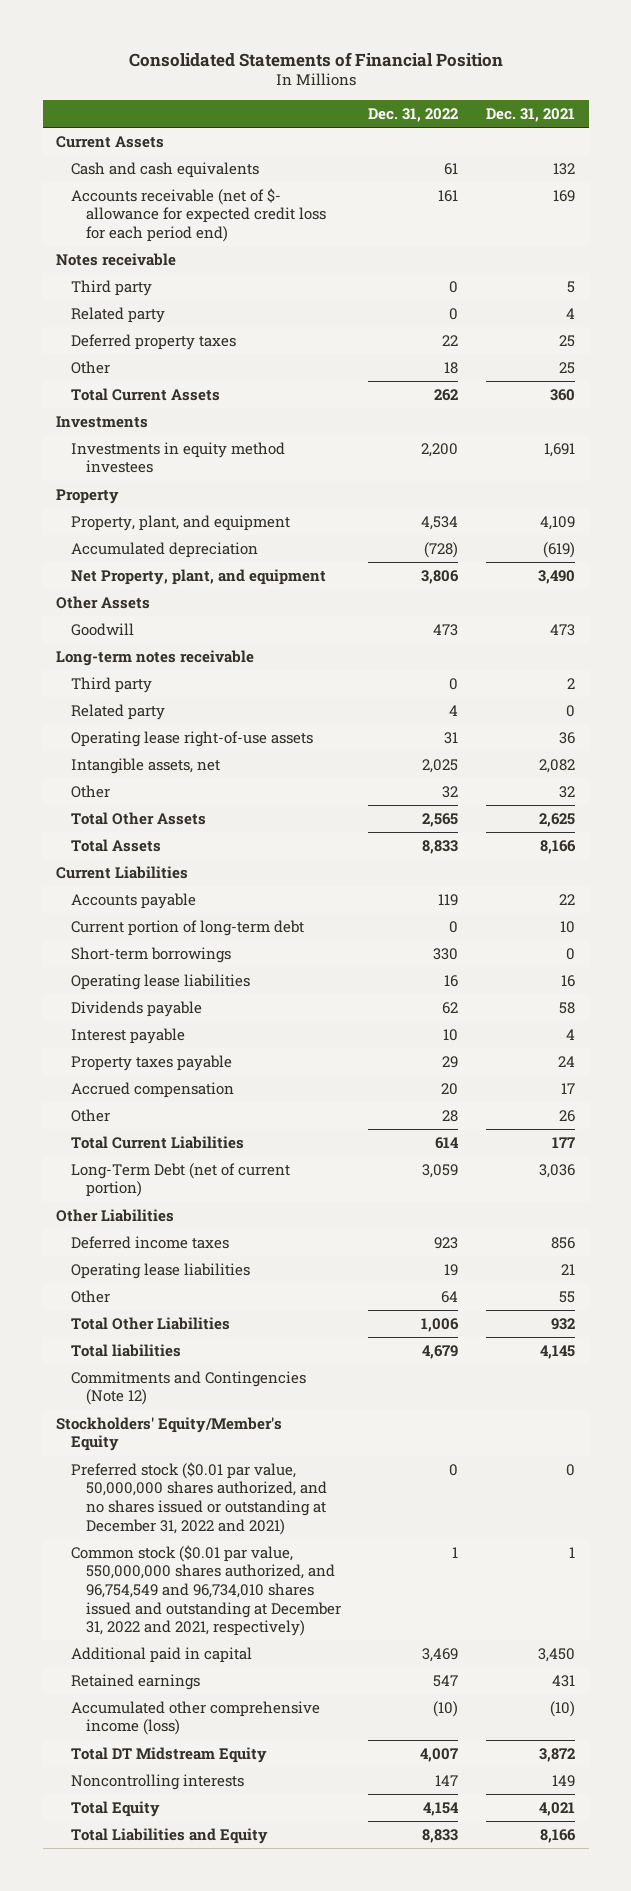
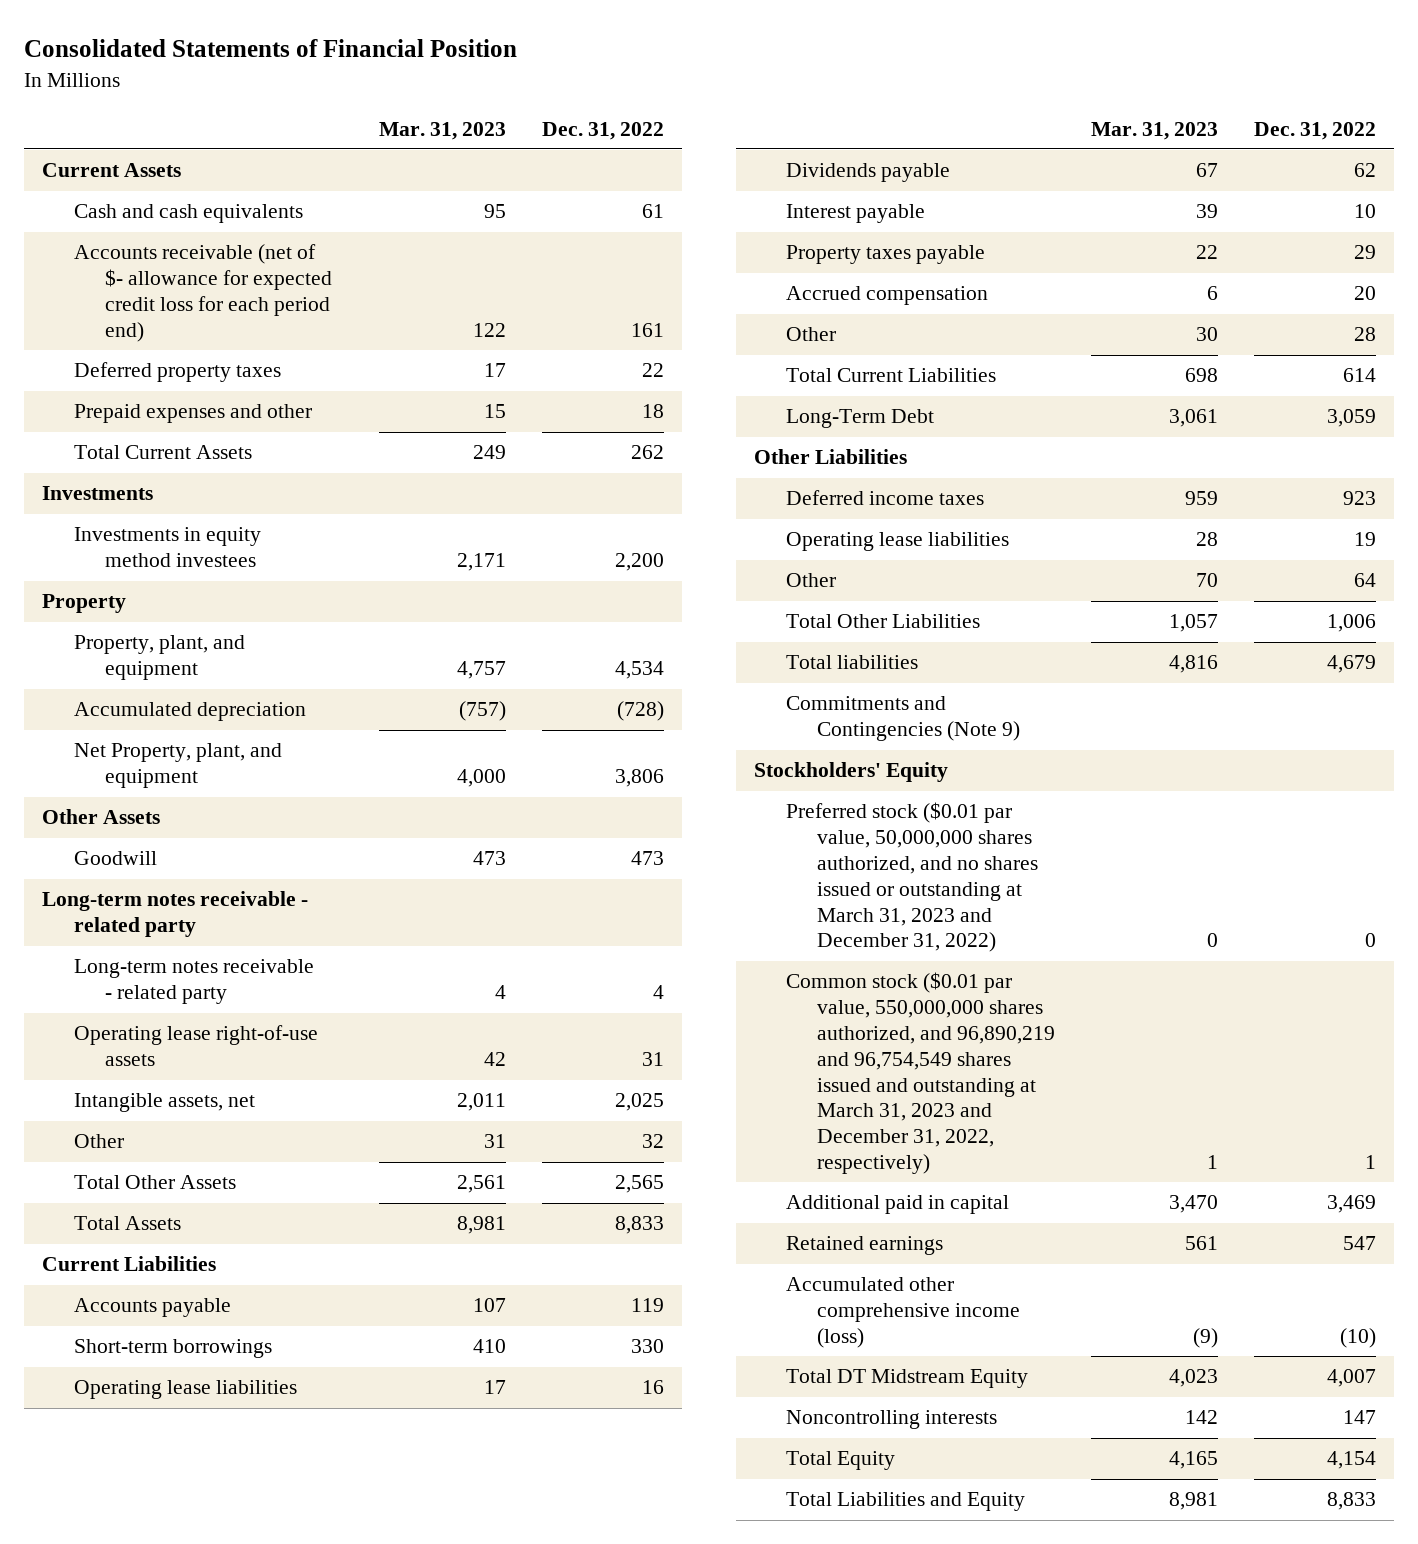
[485,108,575,123] Dec. 31, 2021 -> none
none -> [379,121,507,140] Mar. 31, 2023
[56,252,177,266] Notes receivable -> none
[71,279,153,296] Third party -> none
[71,306,166,323] Related party -> none
[71,360,111,374] Other -> none
none -> [73,404,312,424] Prepaid expenses and other
[71,676,153,693] Third party -> none
[56,649,255,666] Long-term notes receivable -> [42,891,309,938] Long-term notes receivable - related party
[71,703,166,720] Related party -> [73,959,314,1005] Long-term notes receivable - related party
[71,919,305,936] Current portion of long-term debt -> none
[71,1162,291,1198] Long-Term Debt (net of current portion) -> [785,409,934,429] Long-Term Debt
[71,1370,307,1406] Commitments and Contingencies (Note 12) -> [785,696,1021,742] Commitments and Contingencies (Note 9)
[56,1416,283,1452] Stockholders' Equity/Member's Equity -> [754,762,949,783] Stockholders' Equity
[71,1461,327,1535] Preferred stock ($0.01 par value, 50,000,000 shares authorized, and no shares issued or outstanding at December 31, 2022 and 2021) -> [785,802,1039,953] Preferred stock ($0.01 par value, 50,000,000 shares authorized, and no shares issued or outstanding at March 31, 2023 and December 31, 2022)
[71,1544,341,1637] Common stock ($0.01 par value, 550,000,000 shares authorized, and 96,754,549 and 96,734,010 shares issued and outstanding at December 31, 2022 and 2021, respectively) -> [785,972,1056,1174] Common stock ($0.01 par value, 550,000,000 shares authorized, and 96,890,219 and 96,754,549 shares issued and outstanding at March 31, 2023 and December 31, 2022, respectively)

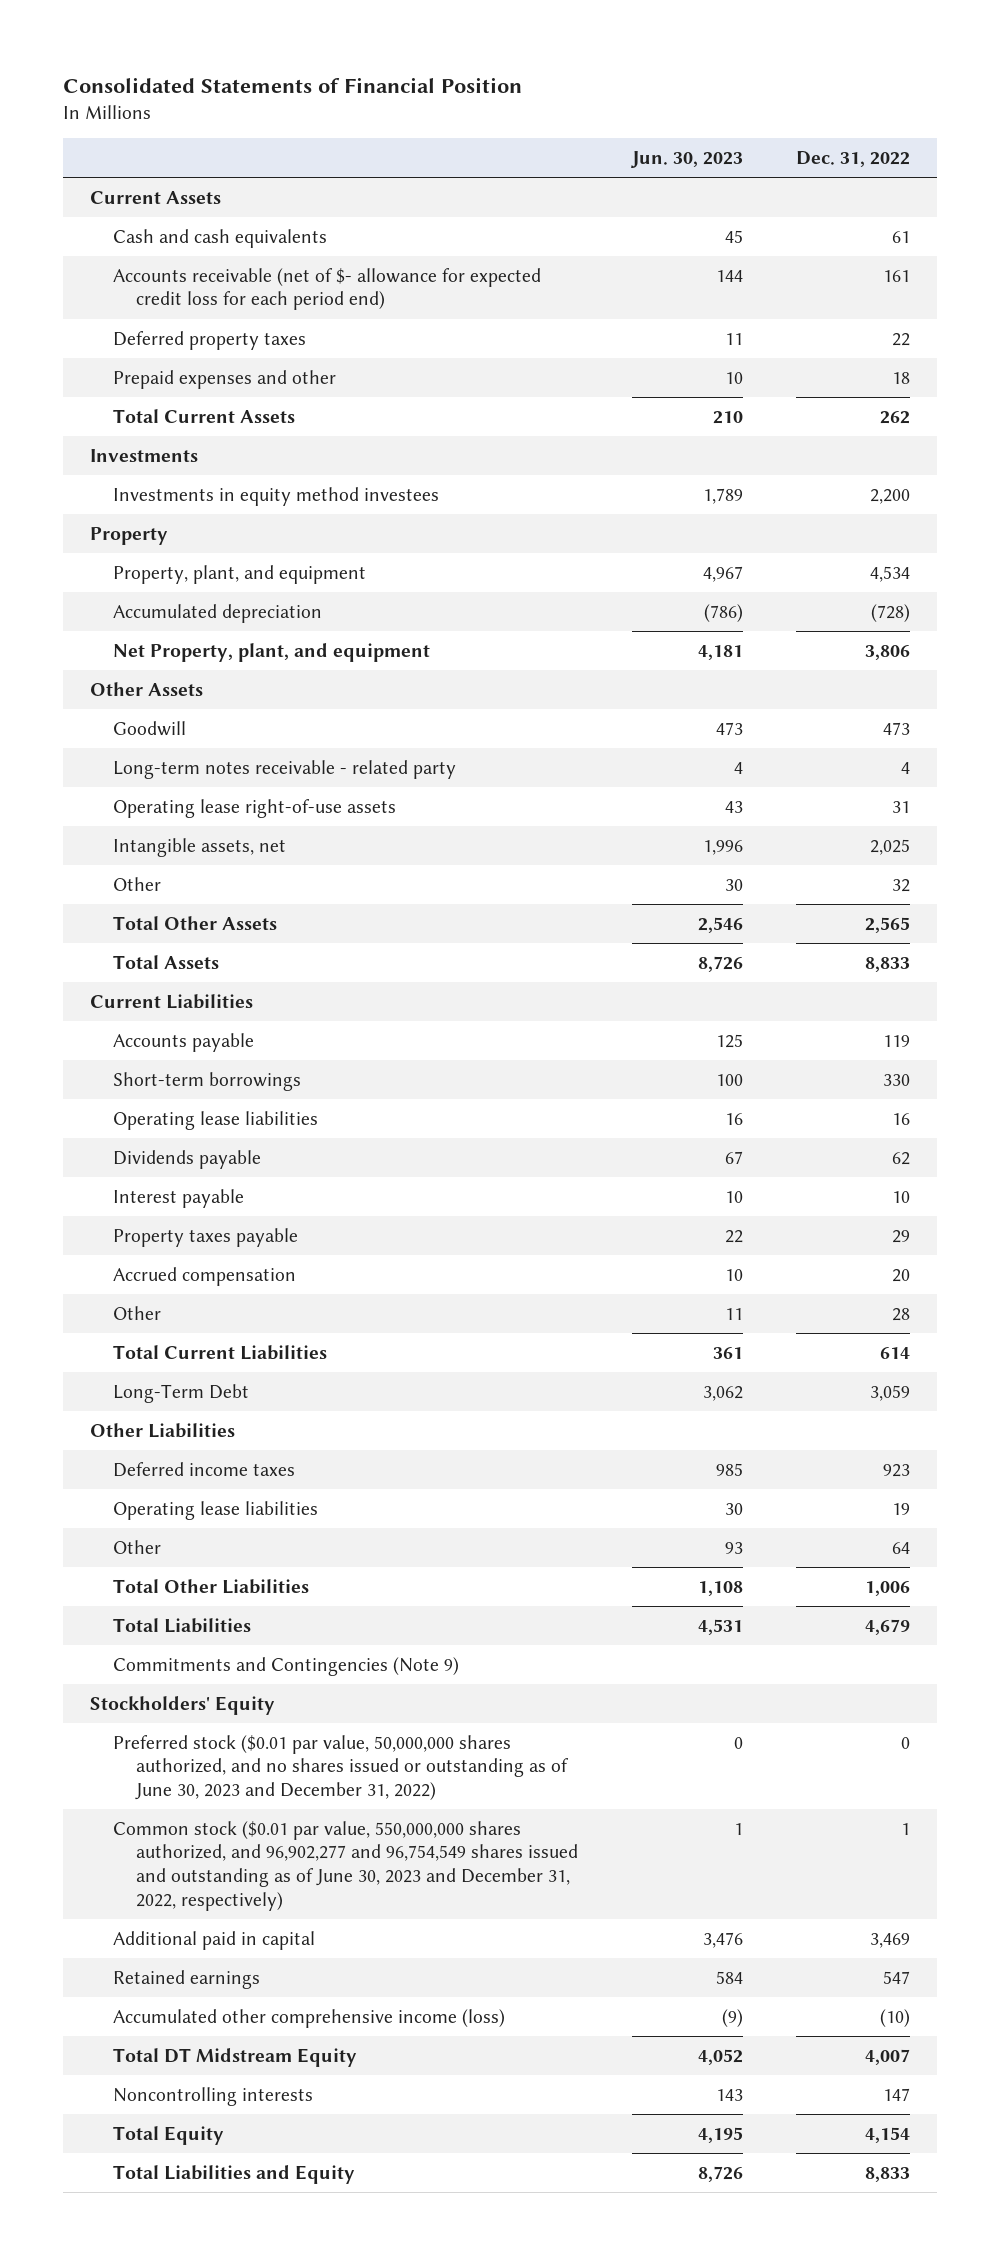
[379,121,507,140] Mar. 31, 2023 -> none
none -> [630,151,743,169] Jun. 30, 2023
[42,891,309,938] Long-term notes receivable - related party -> none
[785,655,918,670] Total liabilities -> [113,1617,252,1633] Total Liabilities
[785,802,1039,953] Preferred stock ($0.01 par value, 50,000,000 shares authorized, and no shares issued or outstanding at March 31, 2023 and December 31, 2022) -> [113,1734,569,1801] Preferred stock ($0.01 par value, 50,000,000 shares authorized, and no shares issued or outstanding as of June 30, 2023 and December 31, 2022)
[785,972,1056,1174] Common stock ($0.01 par value, 550,000,000 shares authorized, and 96,890,219 and 96,754,549 shares issued and outstanding at March 31, 2023 and December 31, 2022, respectively) -> [113,1820,578,1912] Common stock ($0.01 par value, 550,000,000 shares authorized, and 96,902,277 and 96,754,549 shares issued and outstanding as of June 30, 2023 and December 31, 2022, respectively)

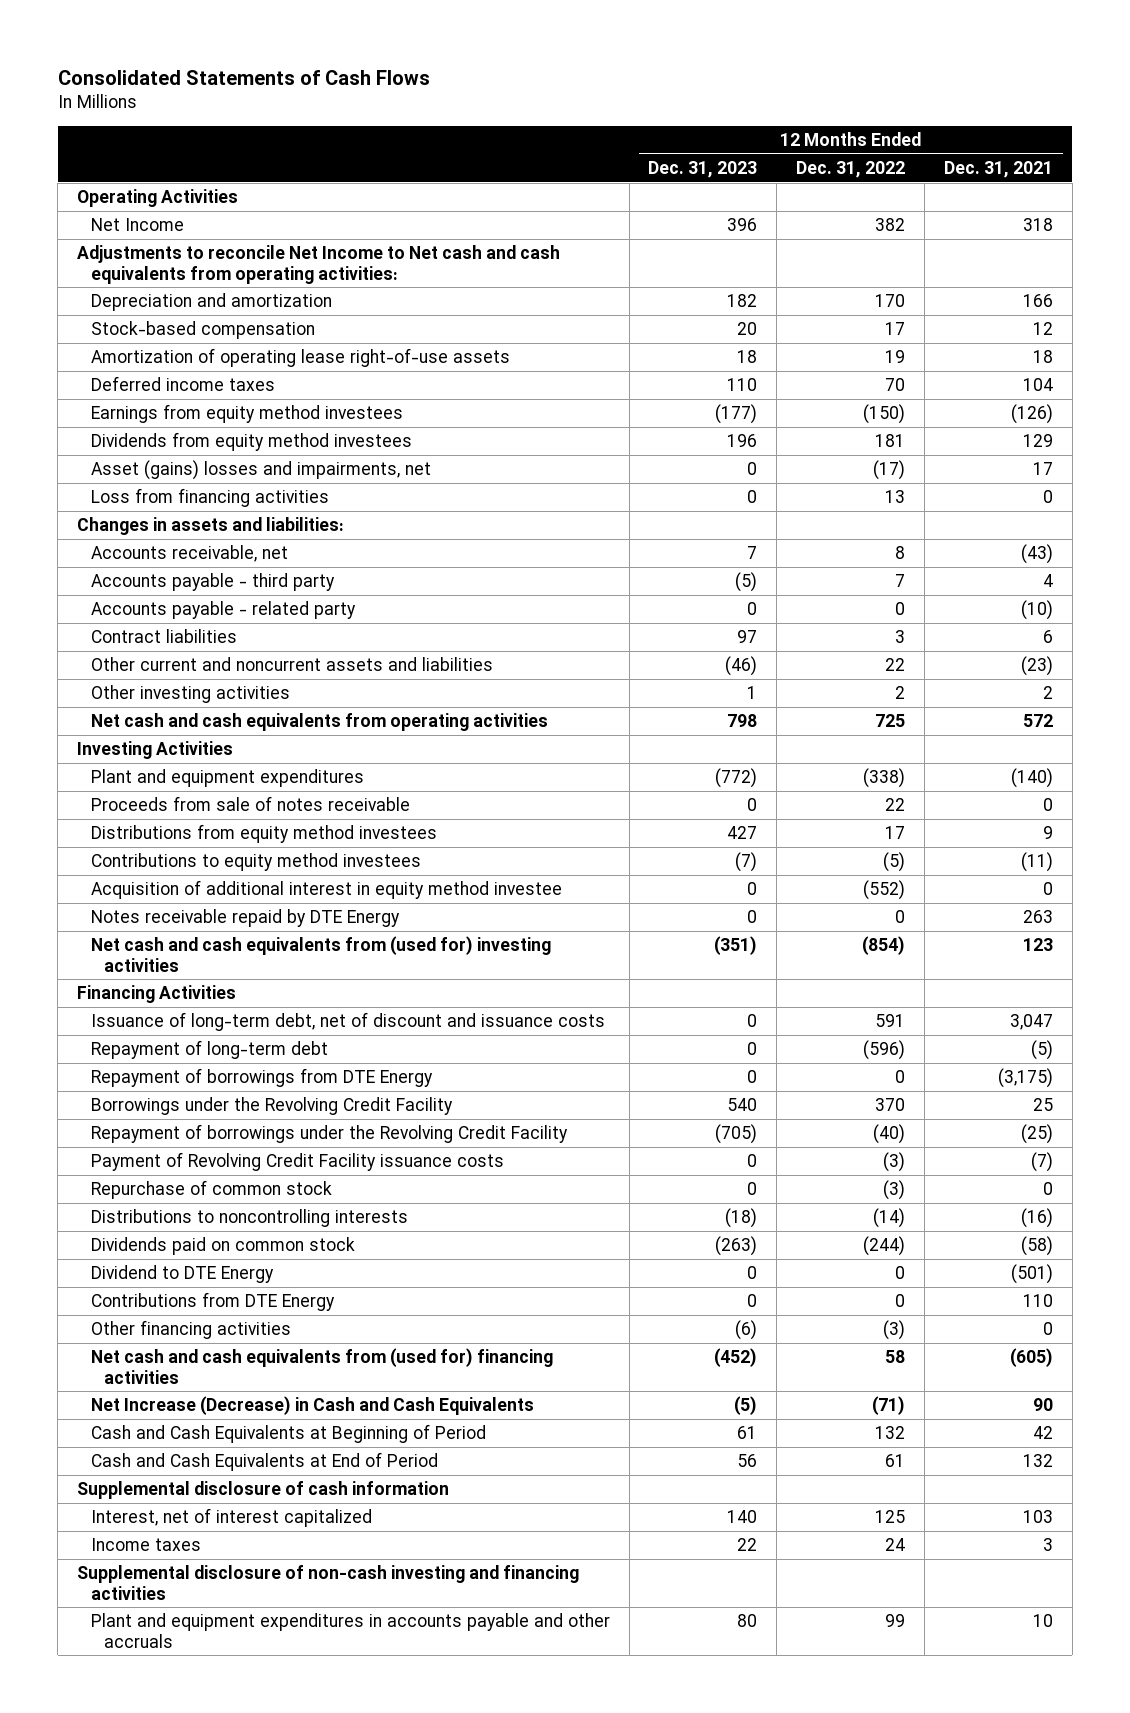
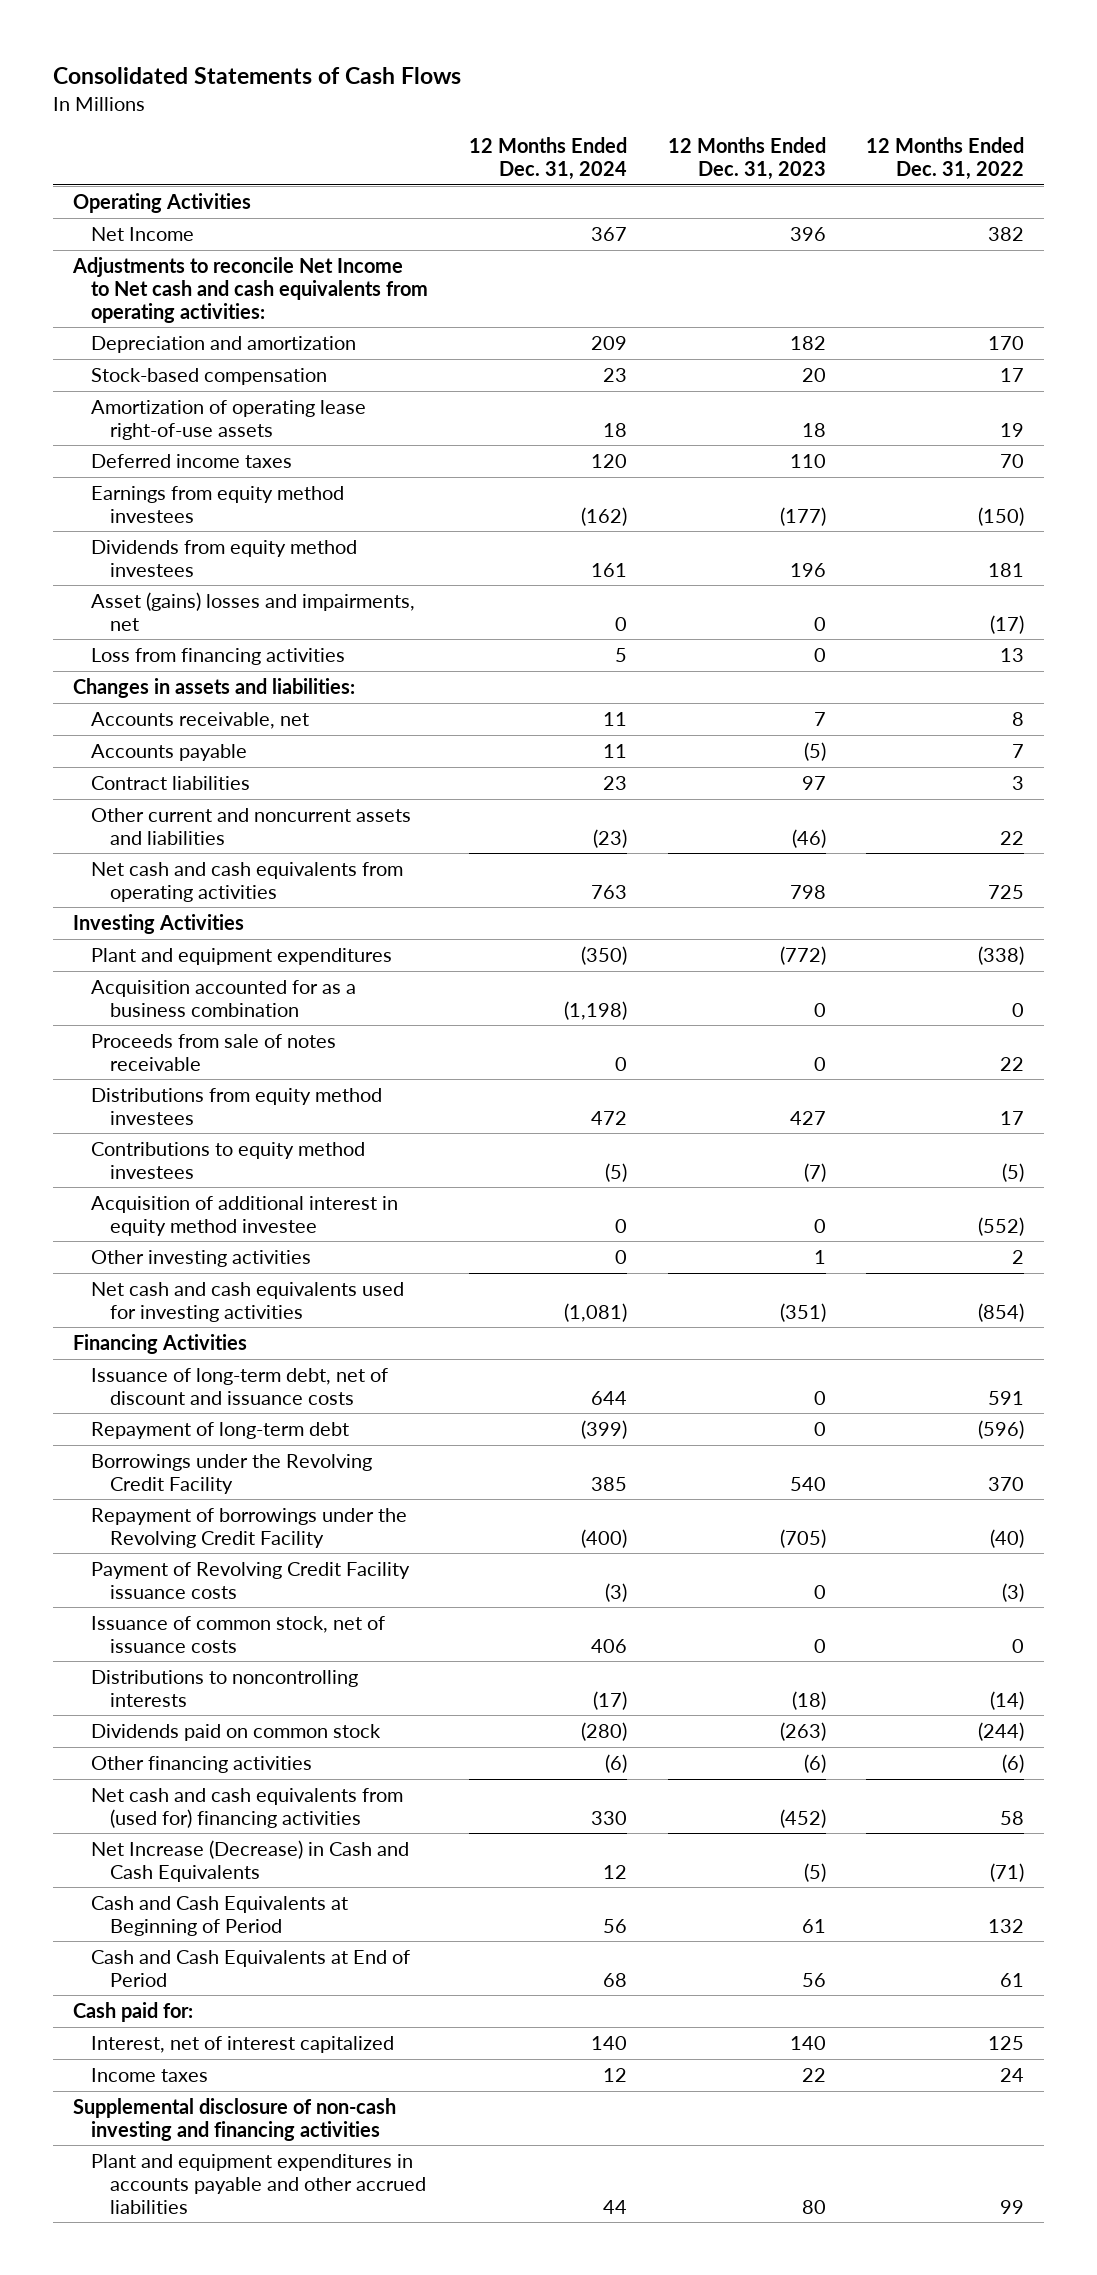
[944,160,1054,178] Dec. 31, 2021 -> none
none -> [469,137,628,181] 12 Months Ended Dec. 31, 2024
[90,601,356,620] Accounts payable - related party -> none
[90,573,335,592] Accounts payable - third party -> [91,743,248,761] Accounts payable
none -> [91,979,357,1017] Acquisition accounted for as a business combination
[90,909,400,928] Notes receivable repaid by DTE Energy -> none
[90,685,290,704] Other investing activities -> [91,1249,312,1267] Other investing activities
[90,936,551,972] Net cash and cash equivalents from (used for) investing activities -> [91,1281,405,1322] Net cash and cash equivalents used for investing activities
[90,1068,433,1088] Repayment of borrowings from DTE Energy -> none
[90,1180,332,1200] Repurchase of common stock -> none
none -> [91,1615,386,1653] Issuance of common stock, net of issuance costs
[90,1265,274,1284] Dividend to DTE Energy -> none
[90,1292,335,1312] Contributions from DTE Energy -> none
[883,1320,906,1341] (3) -> [1002,1753,1025,1773] (6)
[77,1481,450,1500] Supplemental disclosure of cash information -> none
none -> [73,2001,194,2022] Cash paid for:
[90,1613,610,1648] Plant and equipment expenditures in accounts payable and other accruals -> [91,2153,426,2214] Plant and equipment expenditures in accounts payable and other accrued liabilities

